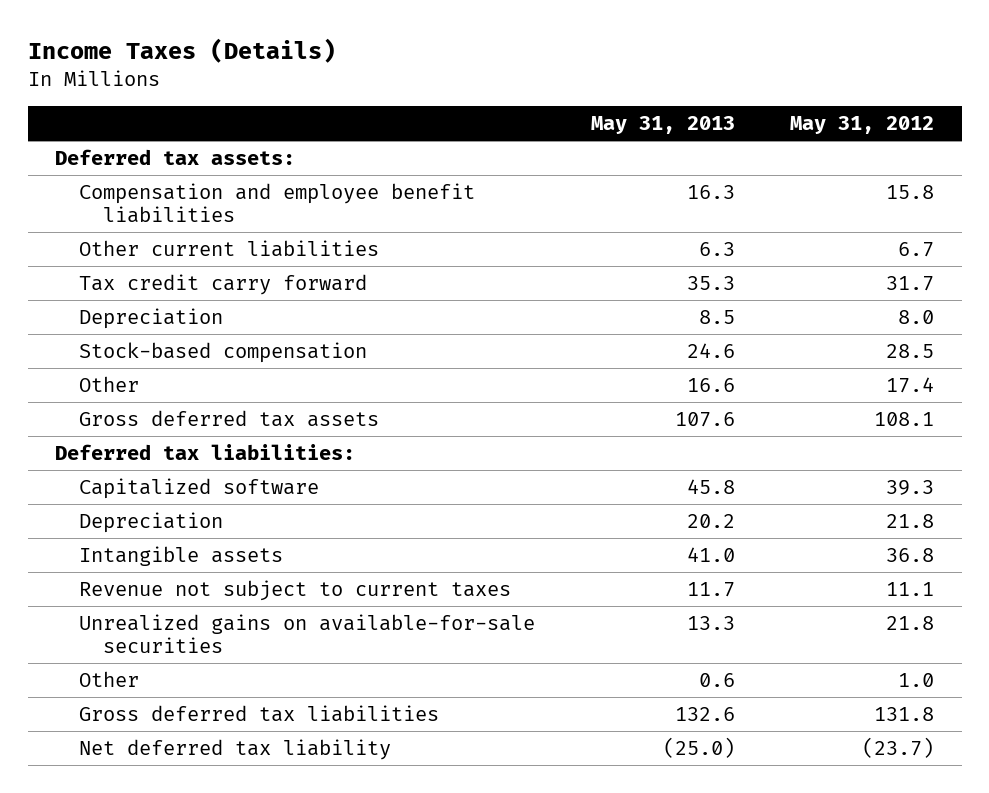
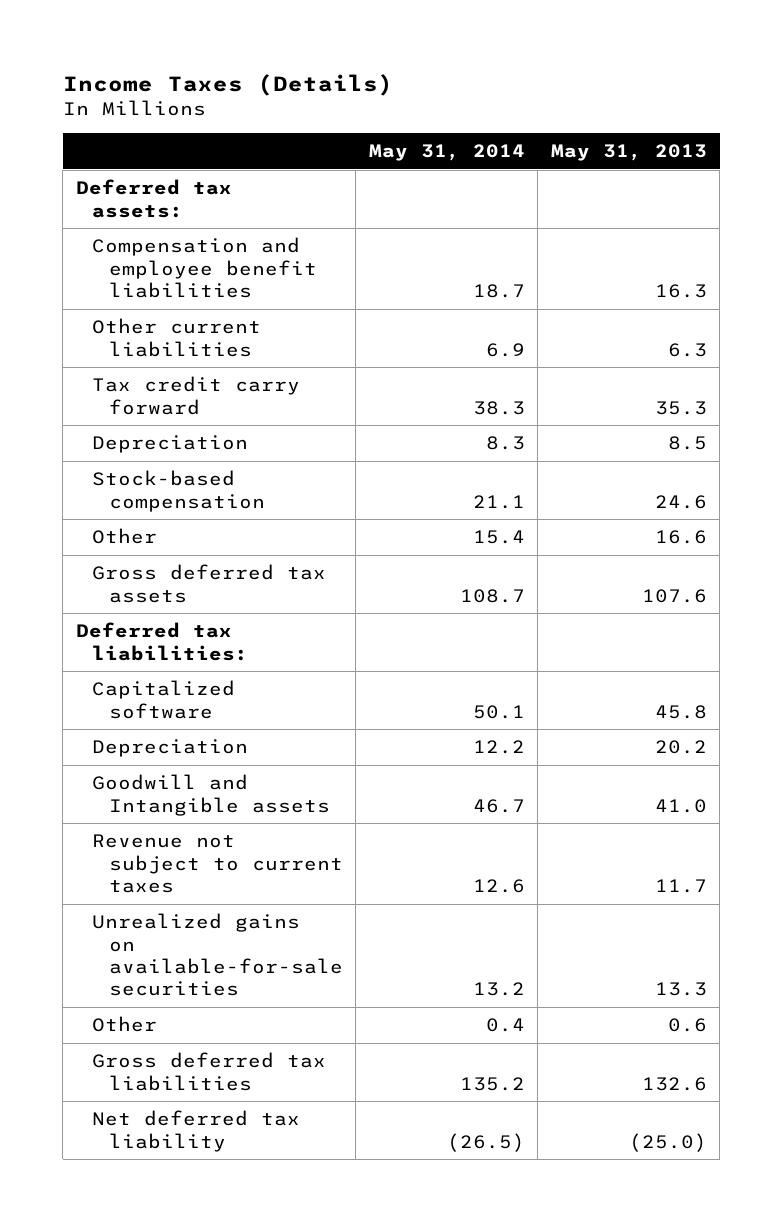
[789,116,934,135] May 31, 2012 -> none
none -> [368,144,525,162] May 31, 2014
[79,546,284,567] Intangible assets -> [92,774,330,816] Goodwill and Intangible assets

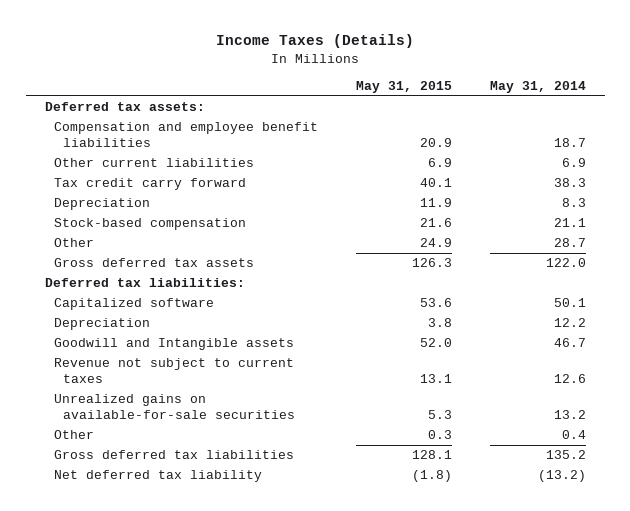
[550,144,707,162] May 31, 2013 -> none
none -> [355,80,452,93] May 31, 2015
[472,530,525,545] 15.4 -> [553,238,586,248] 28.7
[459,588,525,603] 108.7 -> [545,258,586,268] 122.0
[446,1132,525,1152] (26.5) -> [537,470,586,483] (13.2)

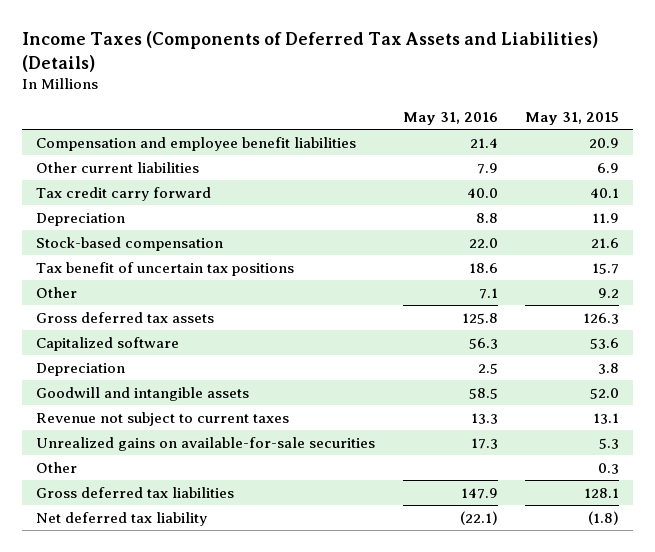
[216,34,415,49] Income Taxes (Details) -> [21,31,598,72] Income Taxes (Components of Deferred Tax Assets and Liabilities) (Details)
[489,80,586,93] May 31, 2014 -> none
none -> [402,112,498,126] May 31, 2016
[44,102,205,112] Deferred tax assets: -> none
none -> [35,261,294,276] Tax benefit of uncertain tax positions
[419,238,452,248] 24.9 -> [598,287,620,298] 9.2
[44,278,245,288] Deferred tax liabilities: -> none
[53,338,294,351] Goodwill and Intangible assets -> [35,386,249,401] Goodwill and intangible assets

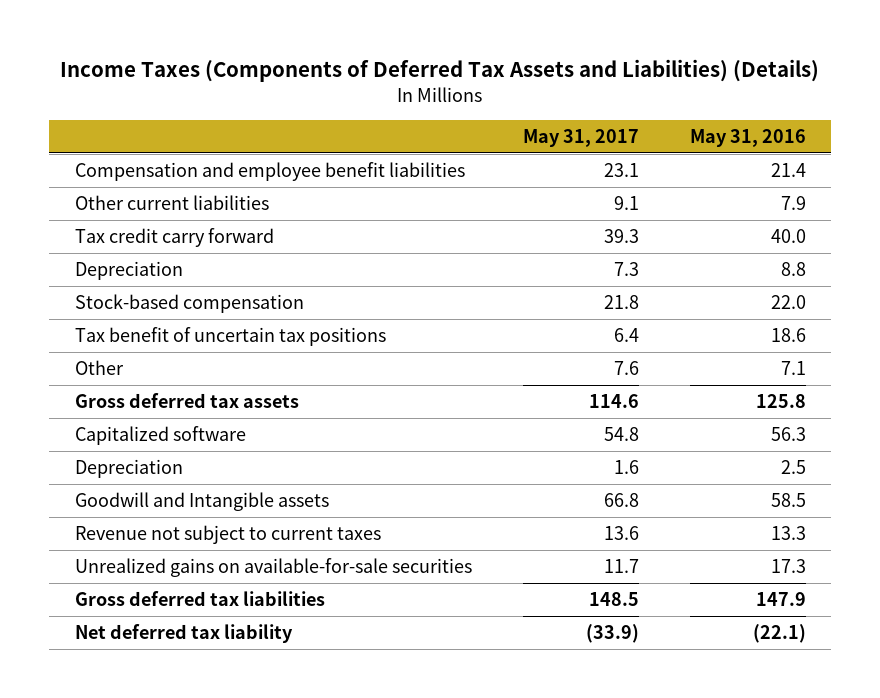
[525,112,620,126] May 31, 2015 -> none
none -> [522,128,639,147] May 31, 2017
[35,386,249,401] Goodwill and intangible assets -> [74,492,329,512] Goodwill and Intangible assets
[35,461,77,473] Other -> none

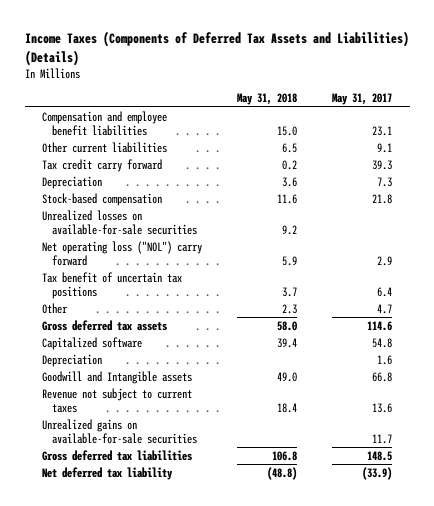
[689,128,806,147] May 31, 2016 -> none
none -> [237,93,298,106] May 31, 2018
none -> [42,209,197,235] Unrealized losses on available-for-sale securities
none -> [42,240,203,266] Net operating loss ("NOL") carry forward
[613,361,639,376] 7.6 -> [377,303,393,314] 4.7

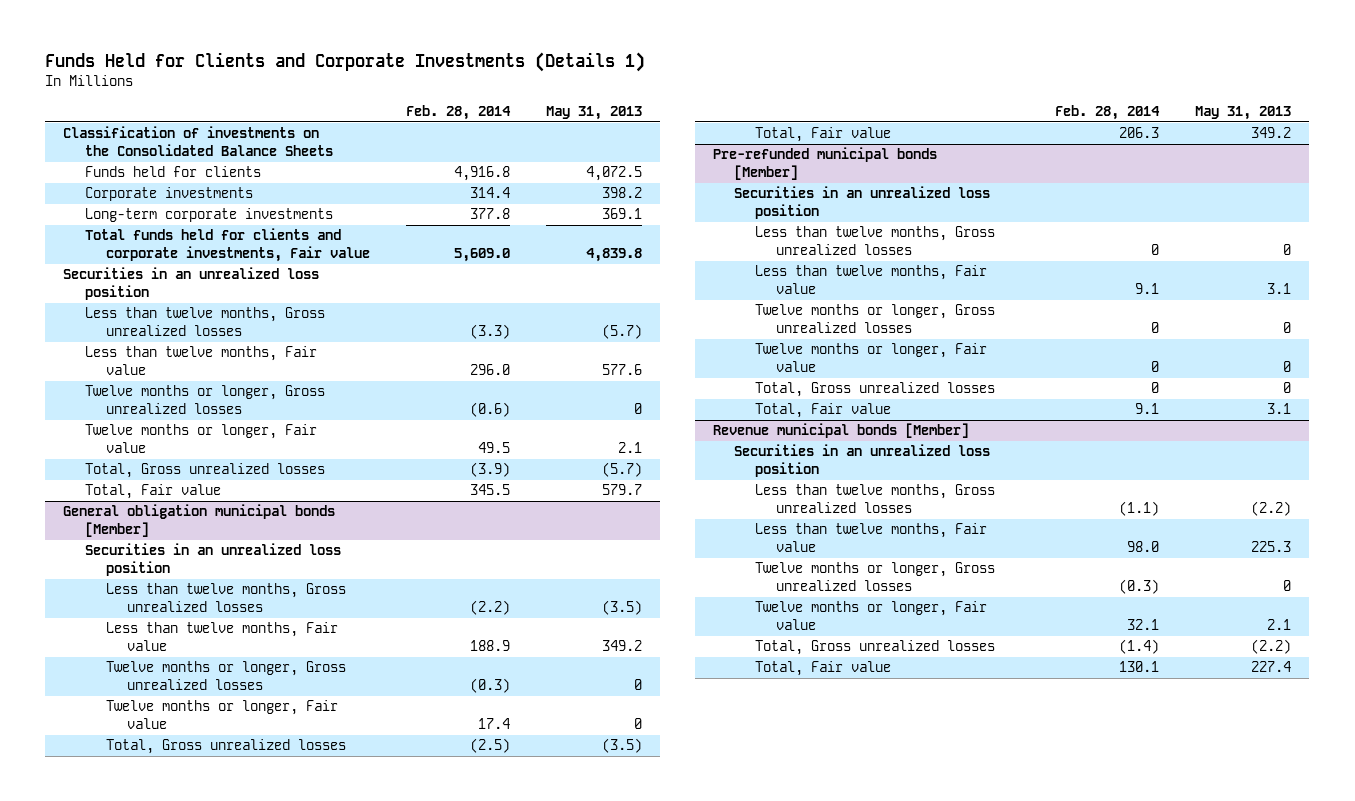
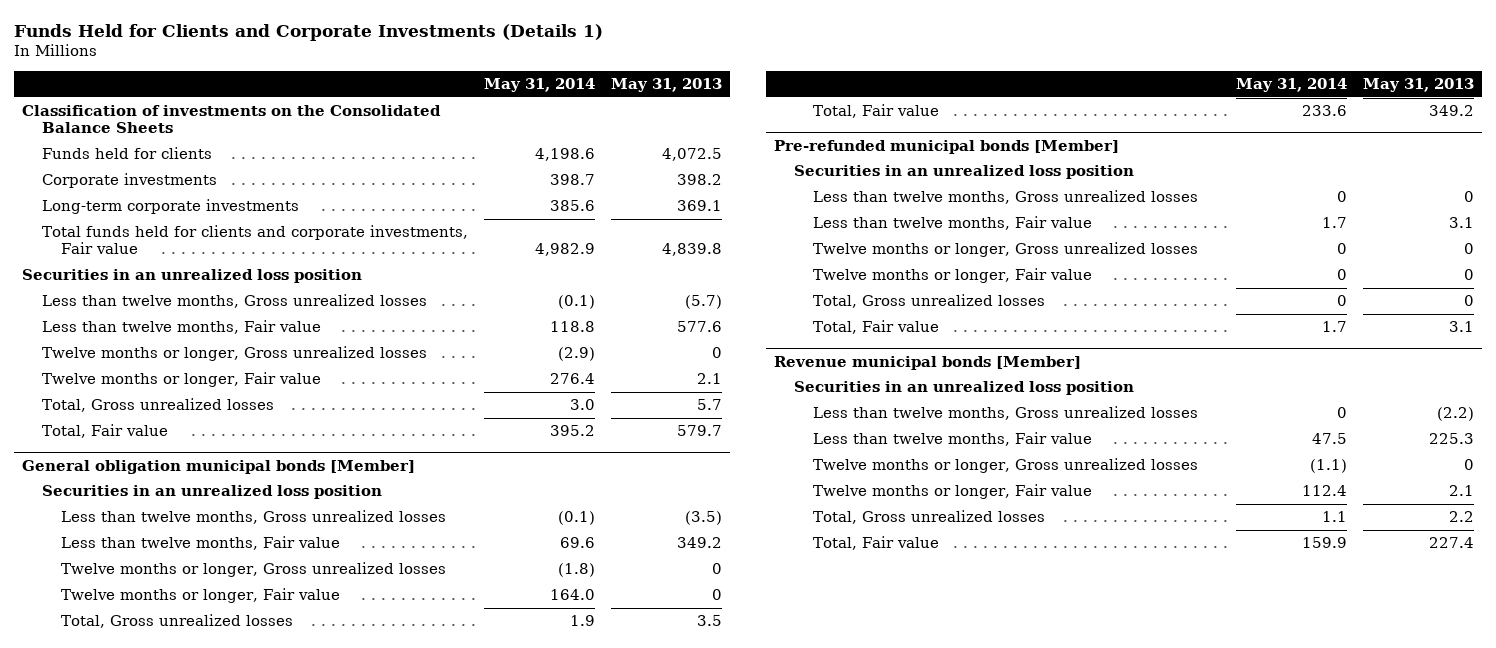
[405,105,511,121] Feb. 28, 2014 -> none
none -> [483,78,595,93] May 31, 2014
[601,462,642,478] (5.7) -> [696,399,722,411] 5.7
[601,738,642,754] (3.5) -> [696,615,722,627] 3.5
[1251,639,1292,655] (2.2) -> [1448,511,1474,523] 2.2

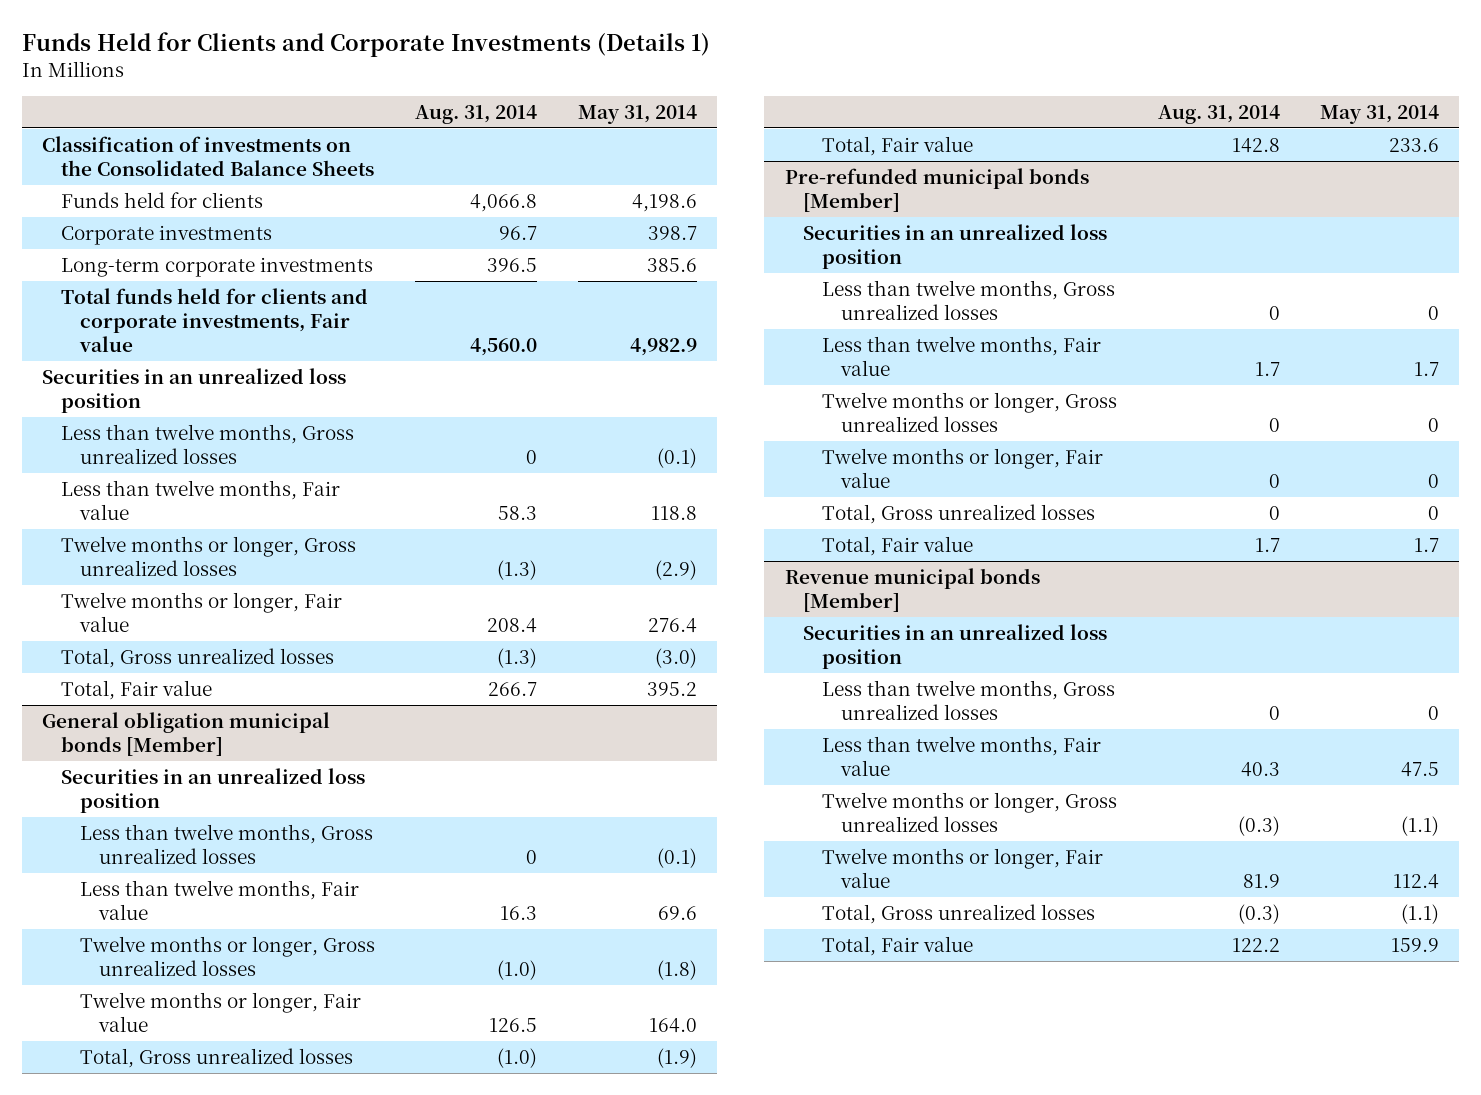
[610,78,722,93] May 31, 2013 -> none
none -> [415,104,538,124] Aug. 31, 2014
[569,399,595,411] 3.0 -> [654,647,697,668] (3.0)
[569,615,595,627] 1.9 -> [656,1047,697,1068] (1.9)
[1321,511,1347,523] 1.1 -> [1401,903,1440,924] (1.1)

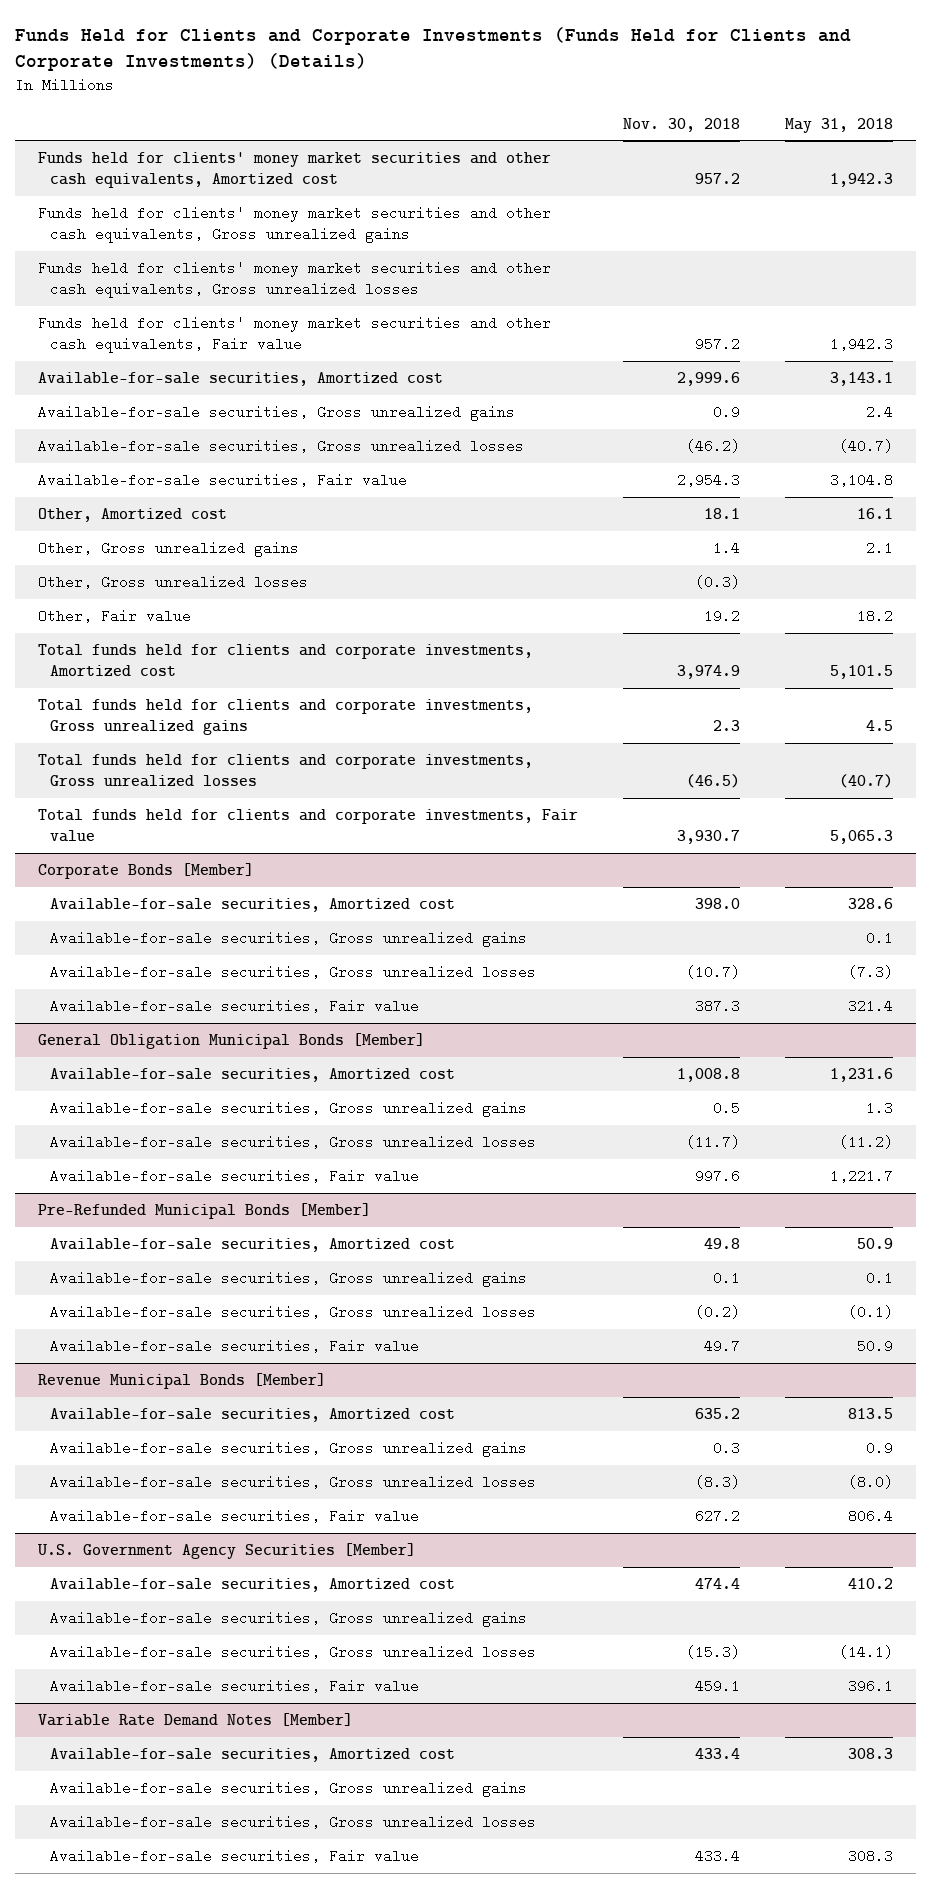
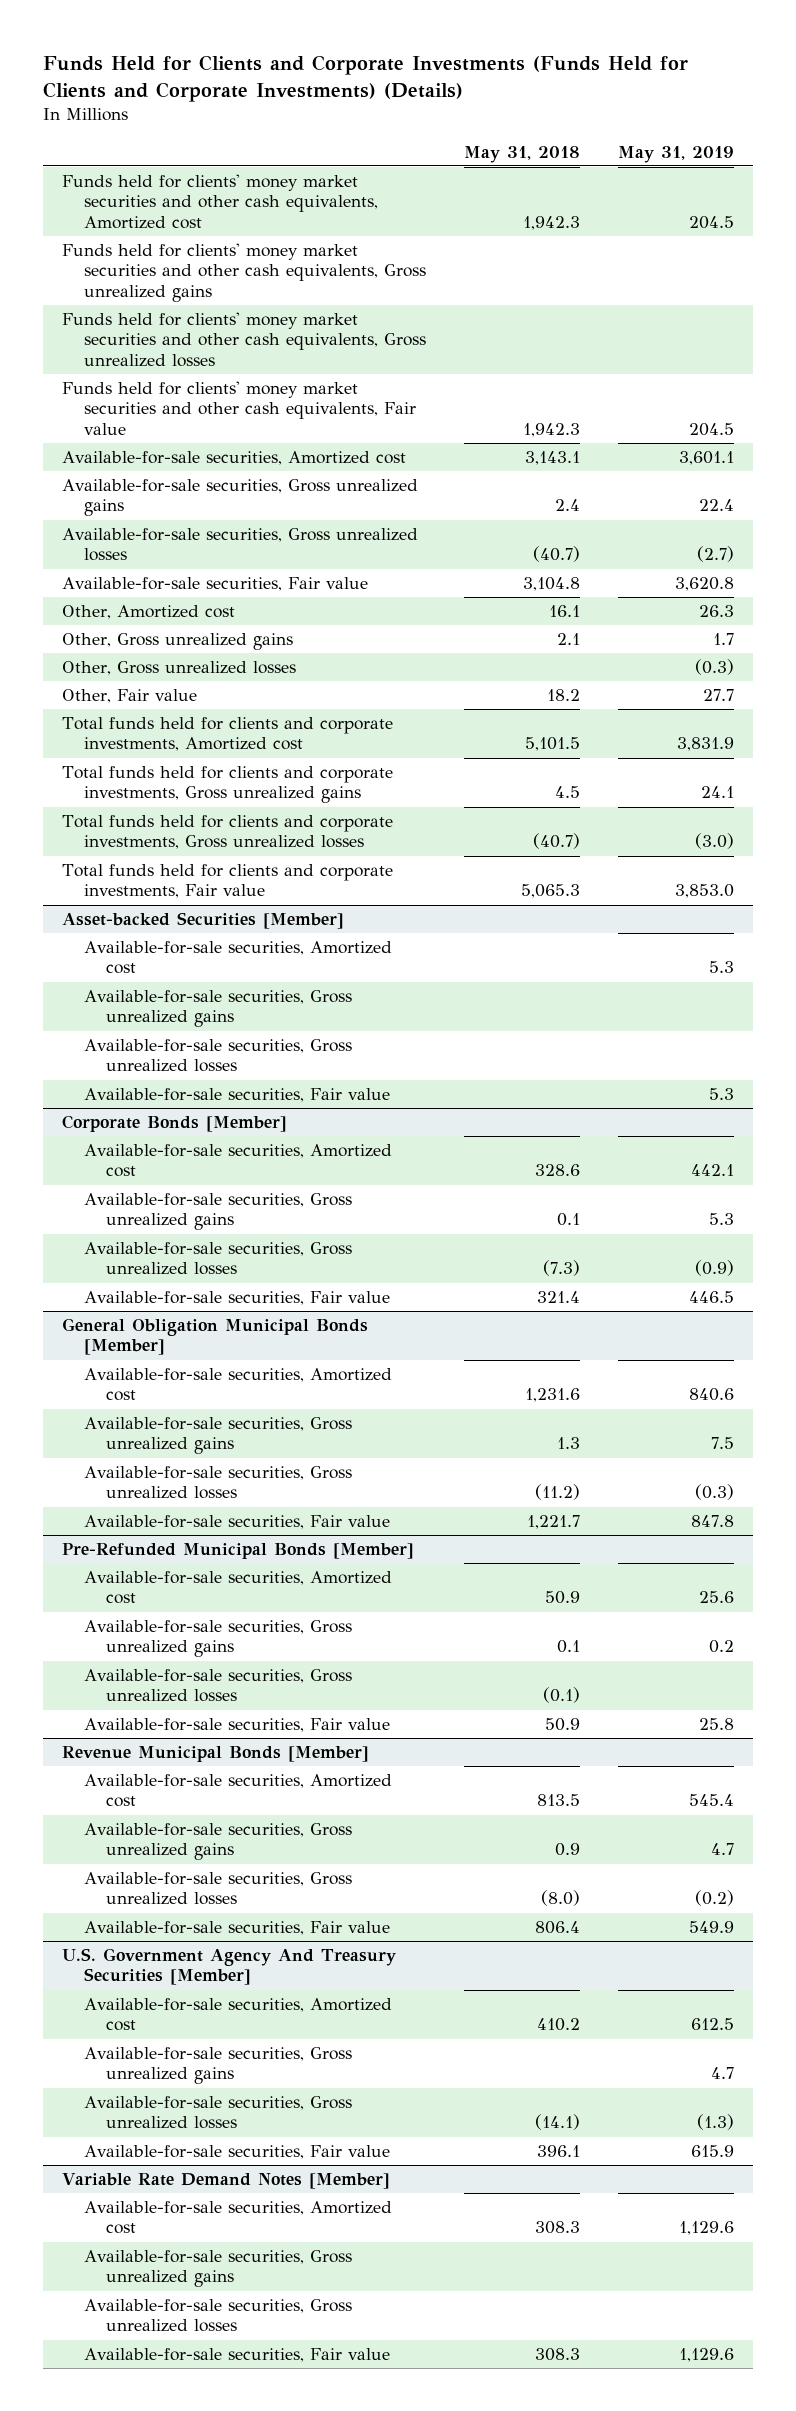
[623,117,741,132] Nov. 30, 2018 -> none
none -> [618,145,735,163] May 31, 2019
none -> [61,912,344,930] Asset-backed Securities [Member]
none -> [84,941,393,975] Available-for-sale securities, Amortized cost
none -> [84,990,353,1028] Available-for-sale securities, Gross unrealized gains
none -> [84,1039,353,1073] Available-for-sale securities, Gross unrealized losses
none -> [84,1088,391,1103] Available-for-sale securities, Fair value
[36,1542,416,1559] U.S. Government Agency Securities [Member] -> [61,1948,396,1986] U.S. Government Agency And Treasury Securities [Member]

